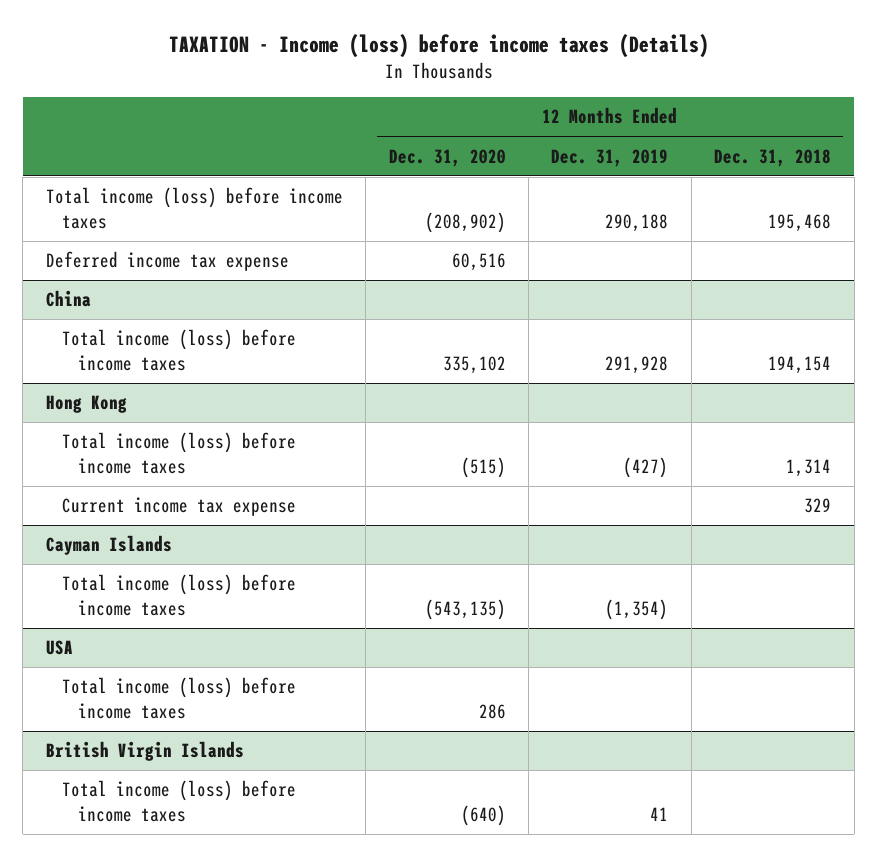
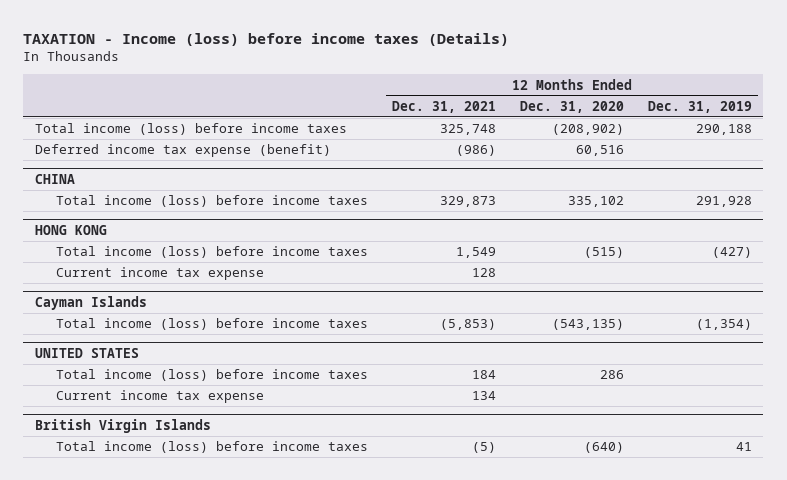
[714,148,832,167] Dec. 31, 2018 -> none
none -> [391,100,496,113] Dec. 31, 2021
[45,251,289,272] Deferred income tax expense -> [35,144,332,158] Deferred income tax expense (benefit)
[45,290,91,308] China -> [35,173,76,184] CHINA
[45,395,127,414] Hong Kong -> [35,224,108,235] HONG KONG
[45,640,73,656] USA -> [35,347,140,358] UNITED STATES
none -> [55,390,264,404] Current income tax expense

